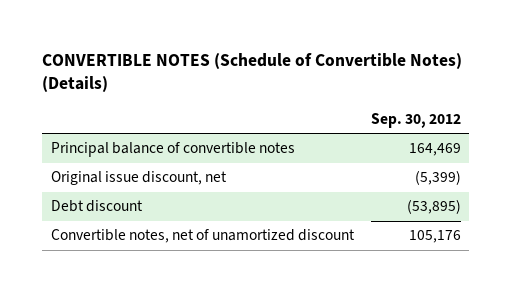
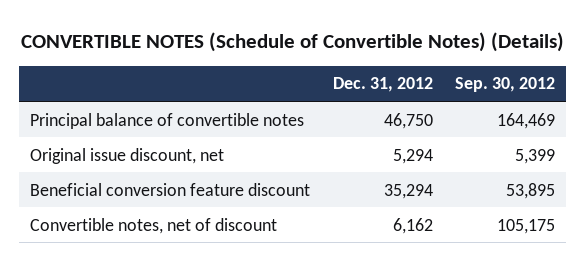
none -> [332,77,433,93] Dec. 31, 2012
[414,170,461,186] (5,399) -> [514,148,555,164] 5,399
[50,200,143,213] Debt discount -> [30,182,311,196] Beneficial conversion feature discount
[406,199,461,215] (53,895) -> [505,182,555,199] 53,895
[50,229,355,244] Convertible notes, net of unamortized discount -> [30,217,278,234] Convertible notes, net of discount
[408,230,461,244] 105,176 -> [496,218,555,234] 105,175

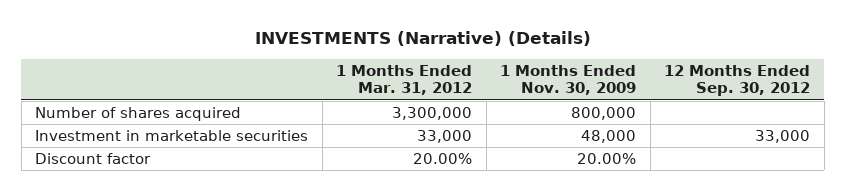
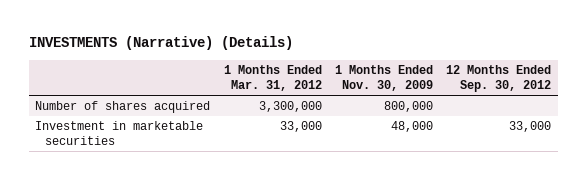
[35,152,152,164] Discount factor -> none

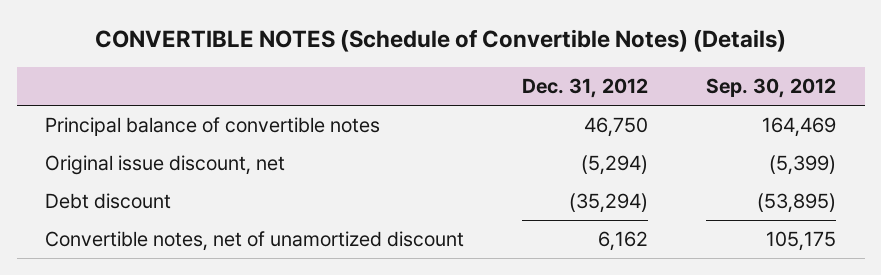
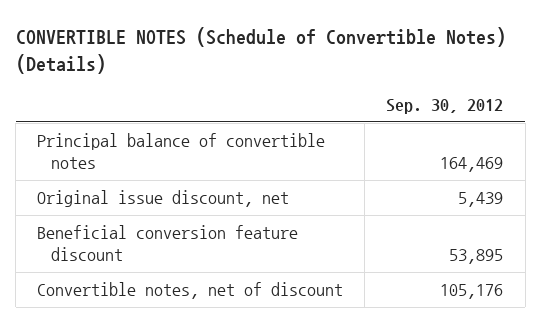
[522,78,649,99] Dec. 31, 2012 -> none
[768,155,836,176] (5,399) -> [458,191,504,207] 5,439
[45,193,172,210] Debt discount -> [37,224,299,261] Beneficial conversion feature discount
[756,193,836,214] (53,895) -> [449,248,504,264] 53,895
[45,231,465,252] Convertible notes, net of unamortized discount -> [37,281,344,299] Convertible notes, net of discount
[765,231,836,252] 105,175 -> [440,283,504,299] 105,176

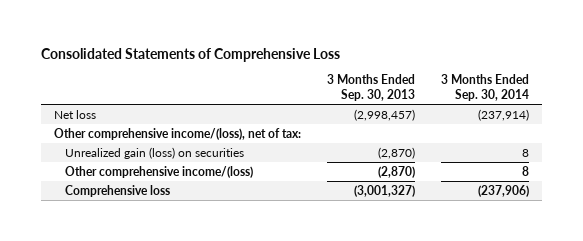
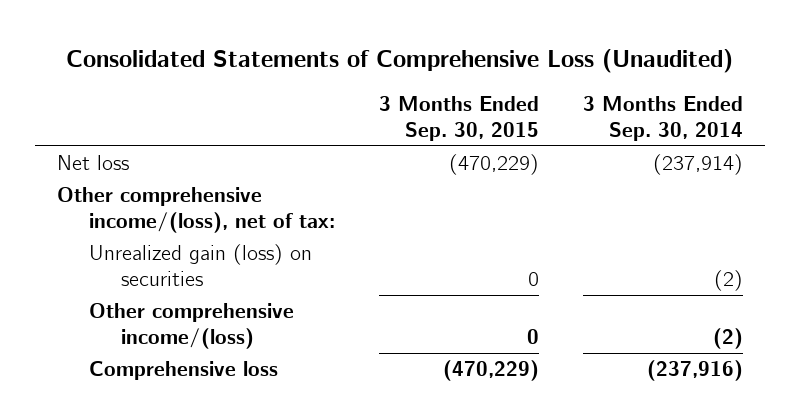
[40,47,340,62] Consolidated Statements of Comprehensive Loss -> [65,49,733,74] Consolidated Statements of Comprehensive Loss (Unaudited)
[326,74,415,102] 3 Months Ended Sep. 30, 2013 -> none
none -> [378,96,539,141] 3 Months Ended Sep. 30, 2015
[521,148,529,157] 8 -> [713,269,743,291] (2)
[521,165,529,176] 8 -> [712,327,743,349] (2)
[477,184,529,197] (237,906) -> [646,360,743,382] (237,916)

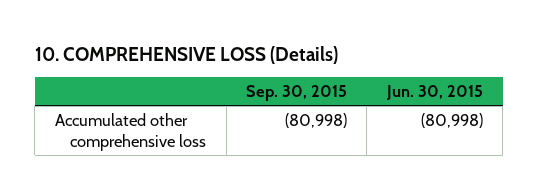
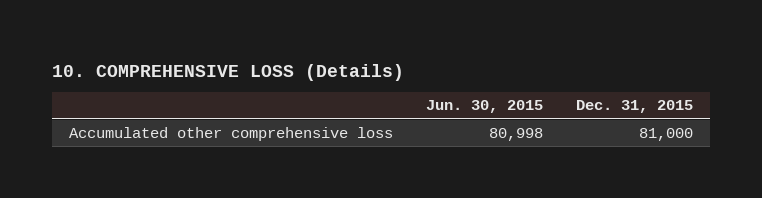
[245,85,347,102] Sep. 30, 2015 -> none
none -> [576,100,694,114] Dec. 31, 2015
[420,112,483,128] (80,998) -> [489,128,544,142] 80,998

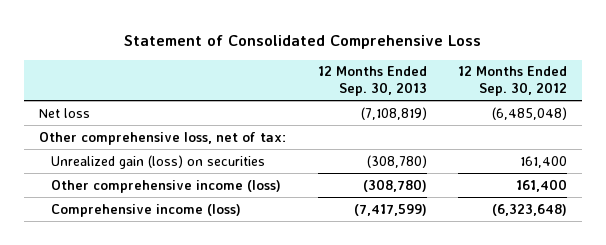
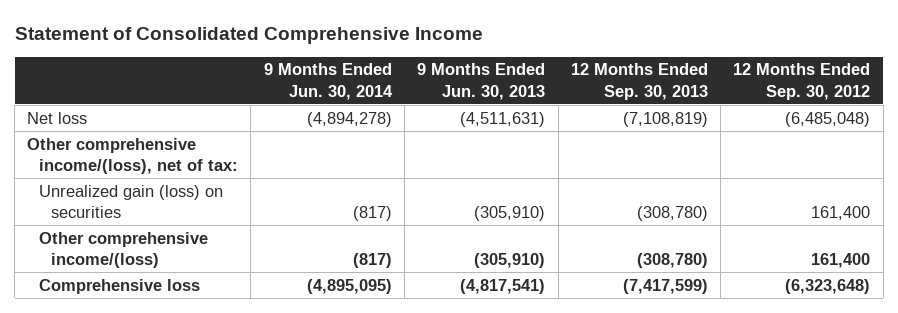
[124,34,482,49] Statement of Consolidated Comprehensive Loss -> [14,27,483,45] Statement of Consolidated Comprehensive Income
none -> [263,63,393,100] 9 Months Ended Jun. 30, 2014
none -> [417,63,546,100] 9 Months Ended Jun. 30, 2013
[39,131,287,145] Other comprehensive loss, net of tax: -> [27,137,239,175] Other comprehensive income/(loss), net of tax:
[51,179,282,193] Other comprehensive income (loss) -> [39,231,209,269] Other comprehensive income/(loss)
[51,203,242,217] Comprehensive income (loss) -> [39,278,201,294] Comprehensive loss

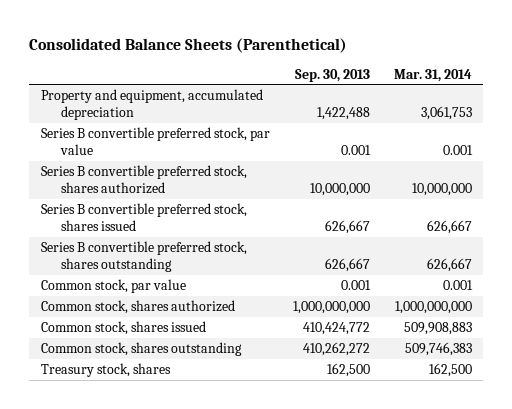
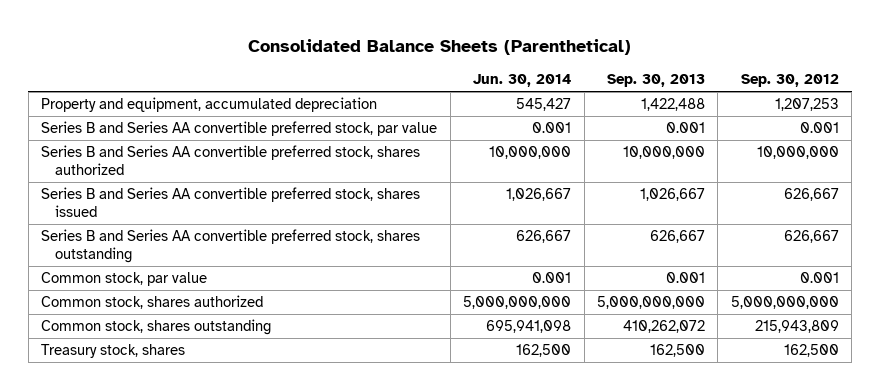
[393,68,472,82] Mar. 31, 2014 -> none
none -> [473,74,572,88] Jun. 30, 2014
none -> [740,74,839,88] Sep. 30, 2012
[40,127,270,156] Series B convertible preferred stock, par value -> [41,121,438,137] Series B and Series AA convertible preferred stock, par value
[40,165,247,195] Series B convertible preferred stock, shares authorized -> [41,145,421,176] Series B and Series AA convertible preferred stock, shares authorized
[40,203,247,232] Series B convertible preferred stock, shares issued -> [41,187,421,218] Series B and Series AA convertible preferred stock, shares issued
[325,220,371,235] 626,667 -> [639,188,705,202] 1,026,667
[40,241,247,273] Series B convertible preferred stock, shares outstanding -> [41,229,421,264] Series B and Series AA convertible preferred stock, shares outstanding
[40,321,206,336] Common stock, shares issued -> none
[293,301,371,315] 1,000,000,000 -> [596,296,705,310] 5,000,000,000
[303,342,371,357] 410,262,272 -> [622,320,705,334] 410,262,072

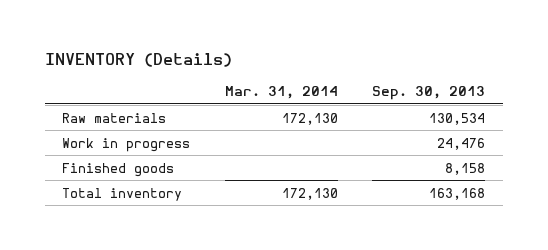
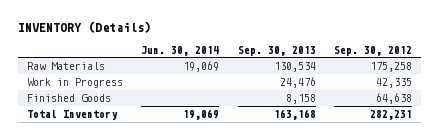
[224,85,338,99] Mar. 31, 2014 -> none
none -> [141,45,220,56] Jun. 30, 2014
none -> [333,45,412,56] Sep. 30, 2012
[62,112,167,123] Raw materials -> [27,62,106,71] Raw Materials
[62,137,191,152] Work in progress -> [27,78,124,89] Work in Progress
[62,162,175,177] Finished goods -> [27,94,112,103] Finished Goods
[62,187,183,201] Total inventory -> [27,110,119,121] Total Inventory

